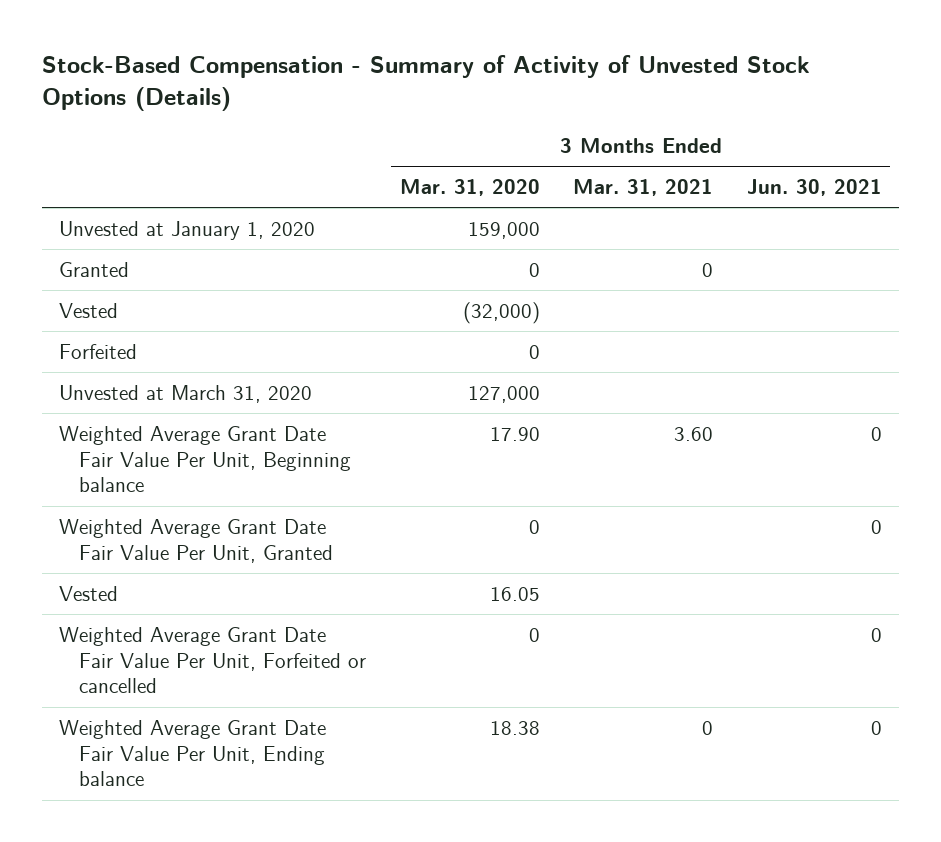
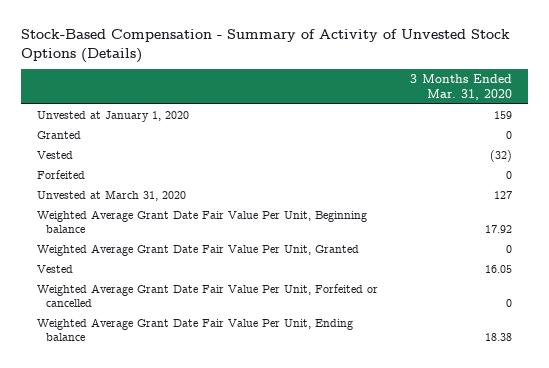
[573,178,714,196] Mar. 31, 2021 -> none
[746,178,882,196] Jun. 30, 2021 -> none
[467,221,540,239] 159,000 -> [494,111,513,120] 159
[462,301,540,324] (32,000) -> [490,150,513,163] (32)
[467,385,540,403] 127,000 -> [494,191,513,200] 127
[489,426,540,441] 17.90 -> [485,225,513,234] 17.92

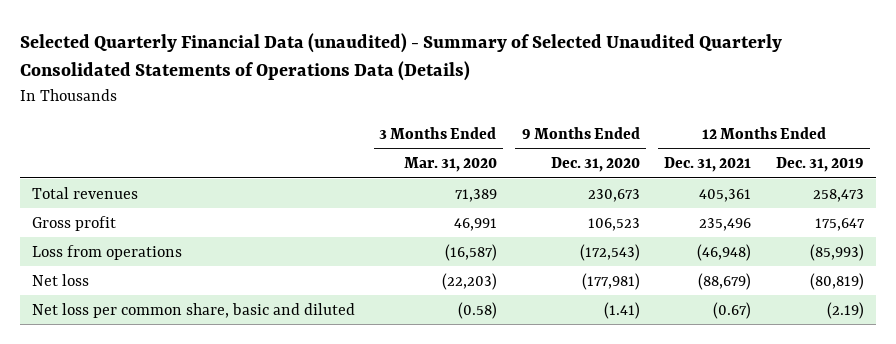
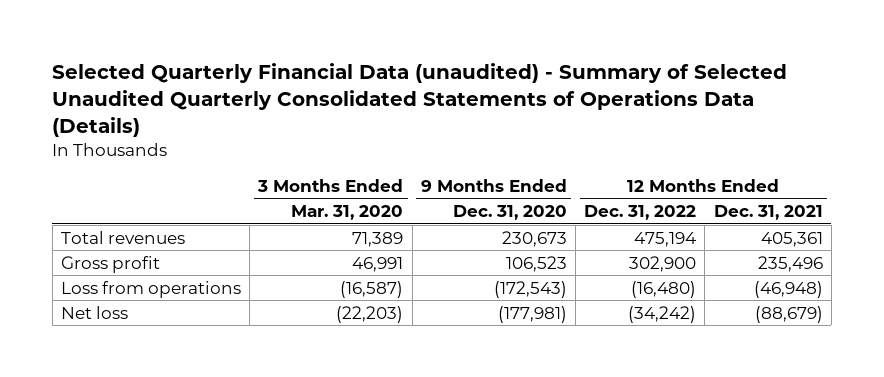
[776,157,865,173] Dec. 31, 2019 -> none
none -> [584,204,697,220] Dec. 31, 2022
[32,302,356,318] Net loss per common share, basic and diluted -> none

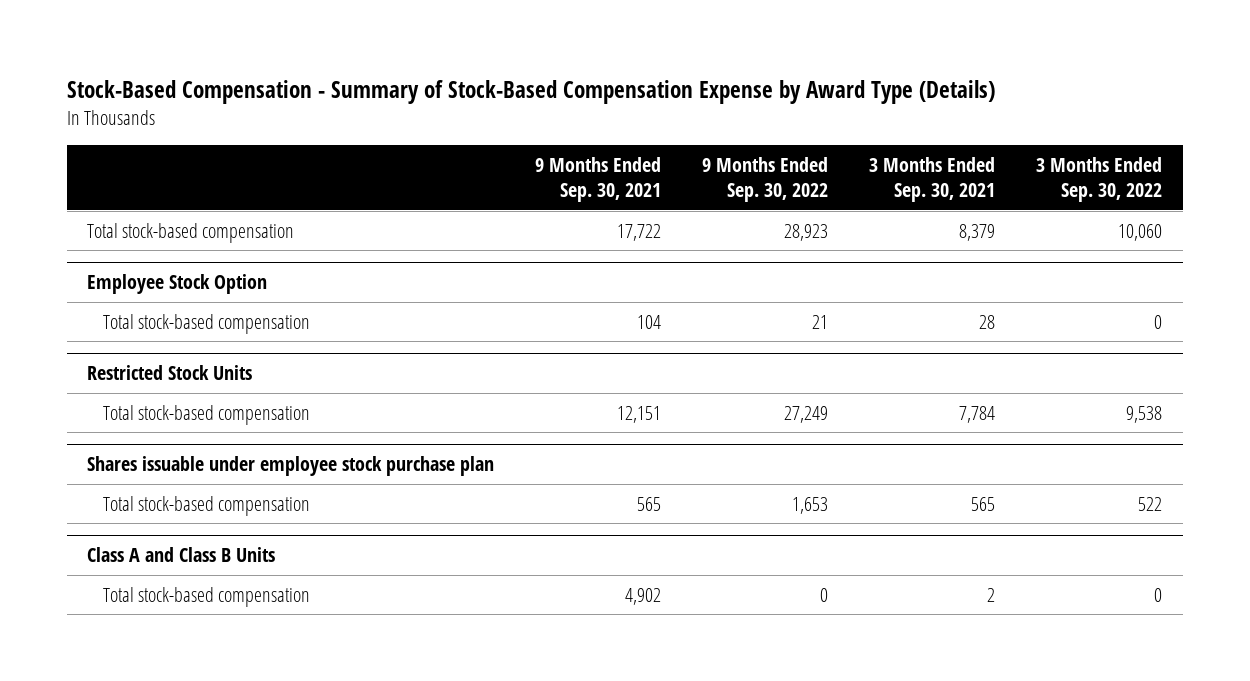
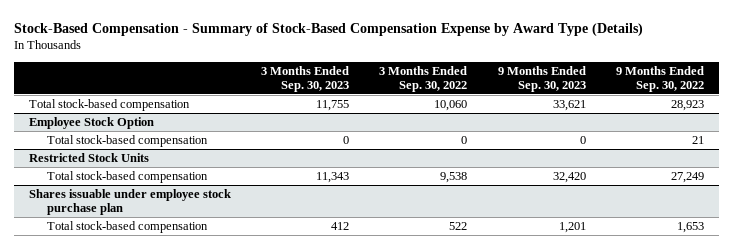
[535,157,662,203] 9 Months Ended Sep. 30, 2021 -> none
[869,157,996,203] 3 Months Ended Sep. 30, 2021 -> none
none -> [261,65,350,92] 3 Months Ended Sep. 30, 2023
none -> [497,65,586,92] 9 Months Ended Sep. 30, 2023
[87,547,276,563] Class A and Class B Units -> none
[103,586,311,607] Total stock-based compensation -> none

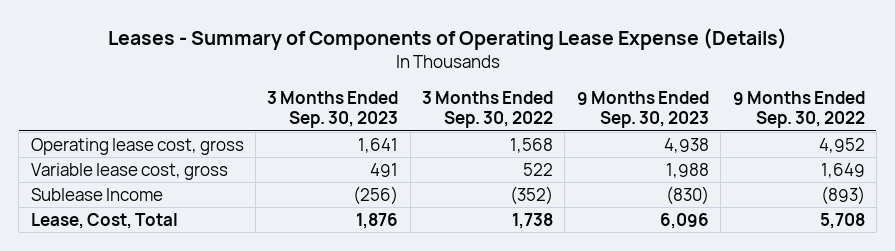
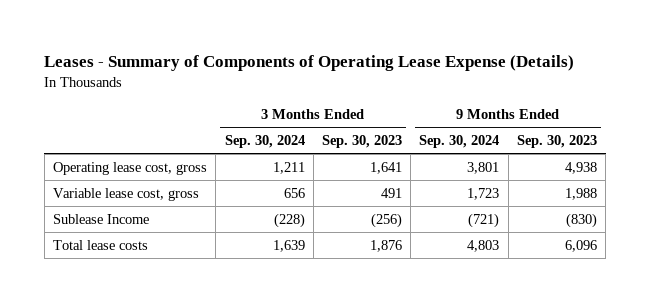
[422,90,554,129] 3 Months Ended Sep. 30, 2022 -> none
[732,90,865,129] 9 Months Ended Sep. 30, 2022 -> none
none -> [224,135,305,149] Sep. 30, 2024
none -> [419,135,500,149] Sep. 30, 2024
[30,212,178,229] Lease, Cost, Total -> [53,239,149,250] Total lease costs

